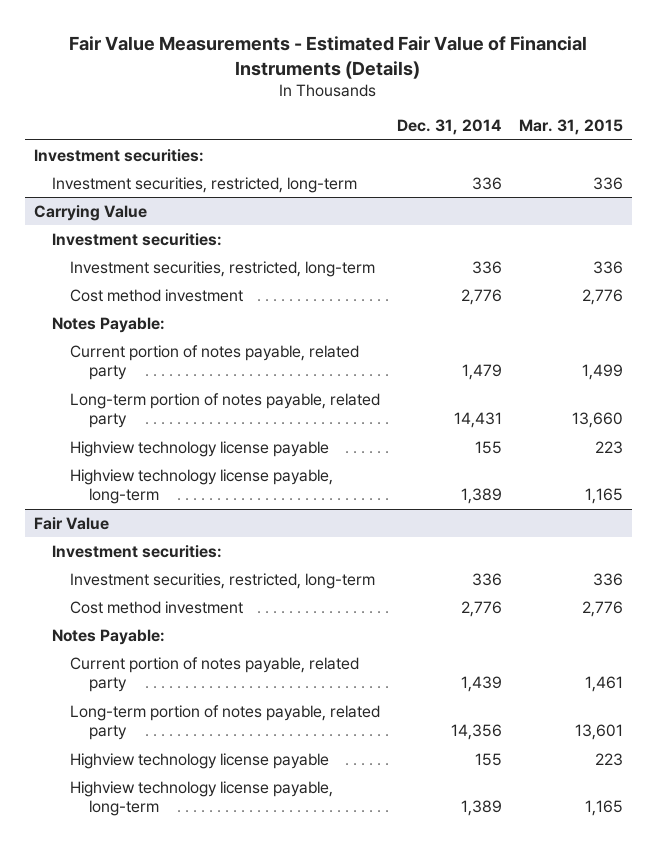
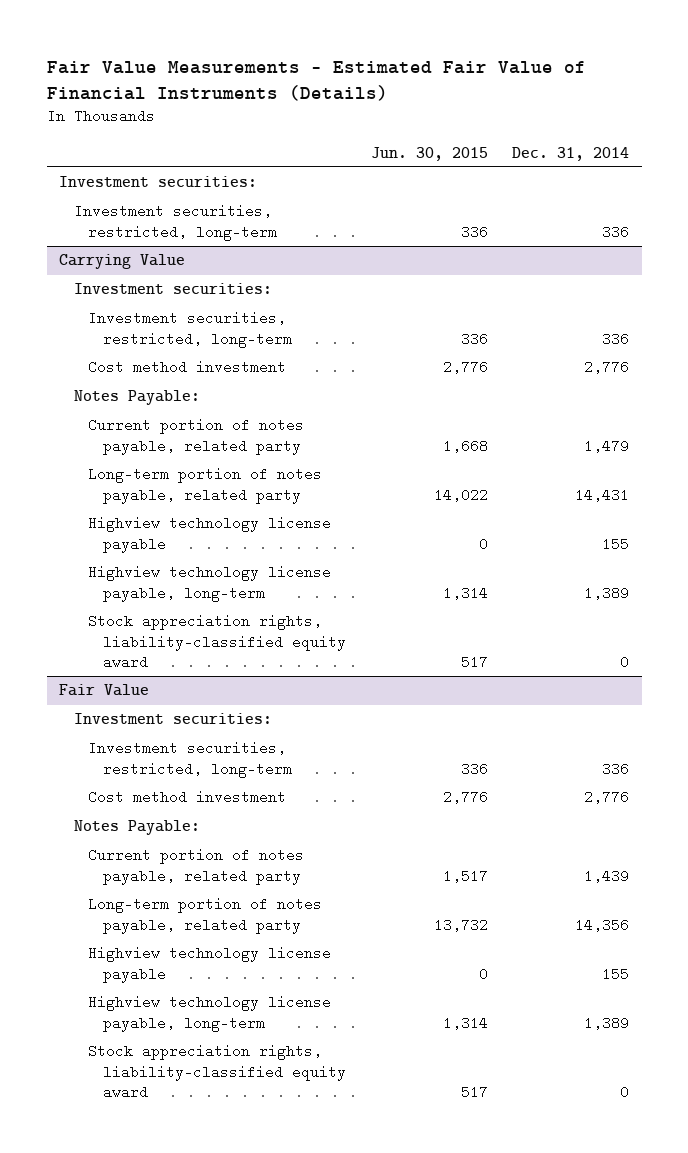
[519,119,624,136] Mar. 31, 2015 -> none
none -> [370,146,488,161] Jun. 30, 2015
none -> [88,614,346,669] Stock appreciation rights, liability-classified equity award
none -> [88,1044,346,1099] Stock appreciation rights, liability-classified equity award

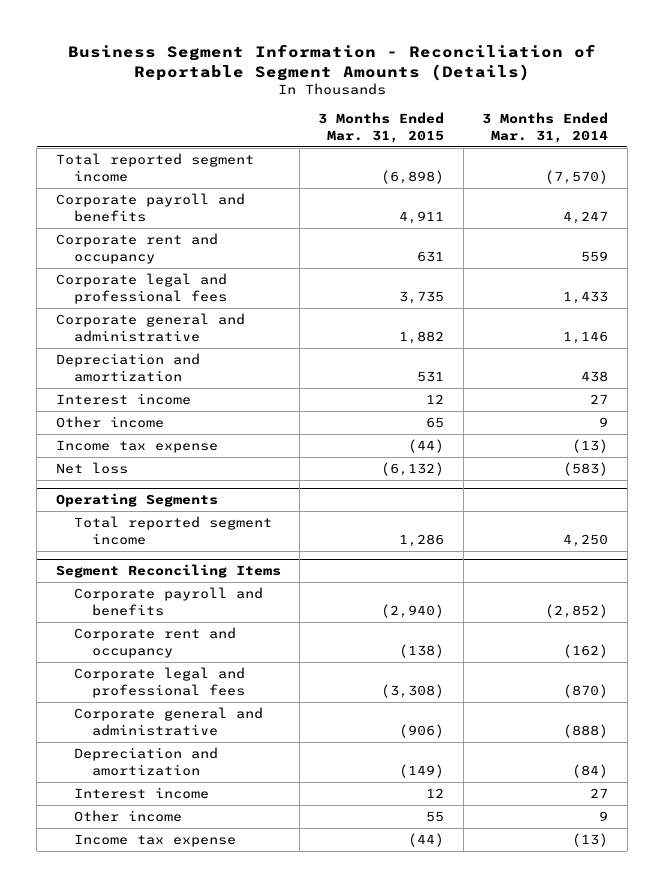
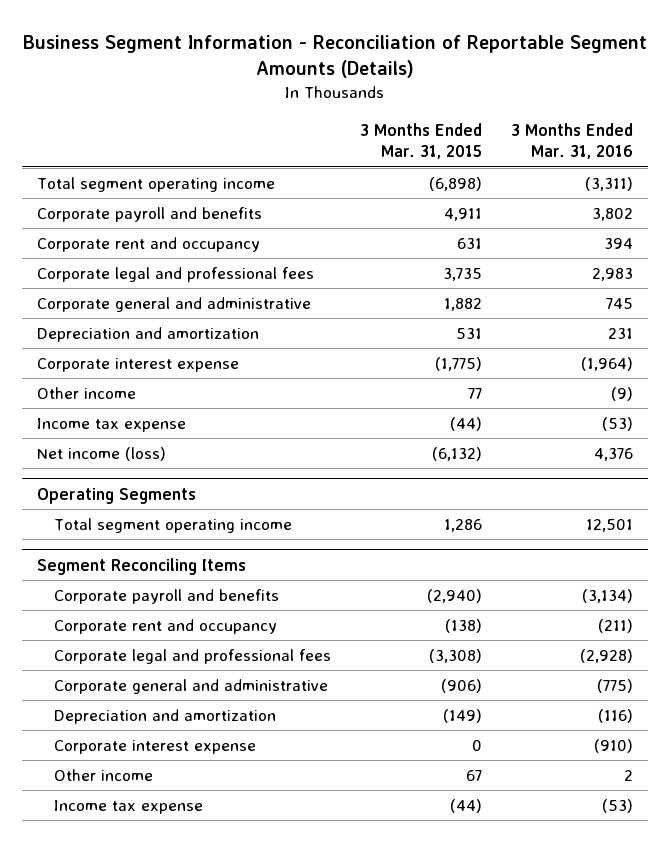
[482,112,609,143] 3 Months Ended Mar. 31, 2014 -> none
none -> [511,122,634,160] 3 Months Ended Mar. 31, 2016
[55,153,254,182] Total reported segment income -> [36,176,275,192] Total segment operating income
[55,393,191,406] Interest income -> none
none -> [36,357,239,372] Corporate interest expense
[426,417,445,429] 65 -> [468,387,483,399] 77
[55,462,128,475] Net loss -> [36,446,166,461] Net income (loss)
[73,516,272,545] Total reported segment income -> [54,517,293,533] Total segment operating income
[73,787,209,800] Interest income -> none
none -> [54,739,257,754] Corporate interest expense
[426,811,445,823] 55 -> [466,769,483,781] 67

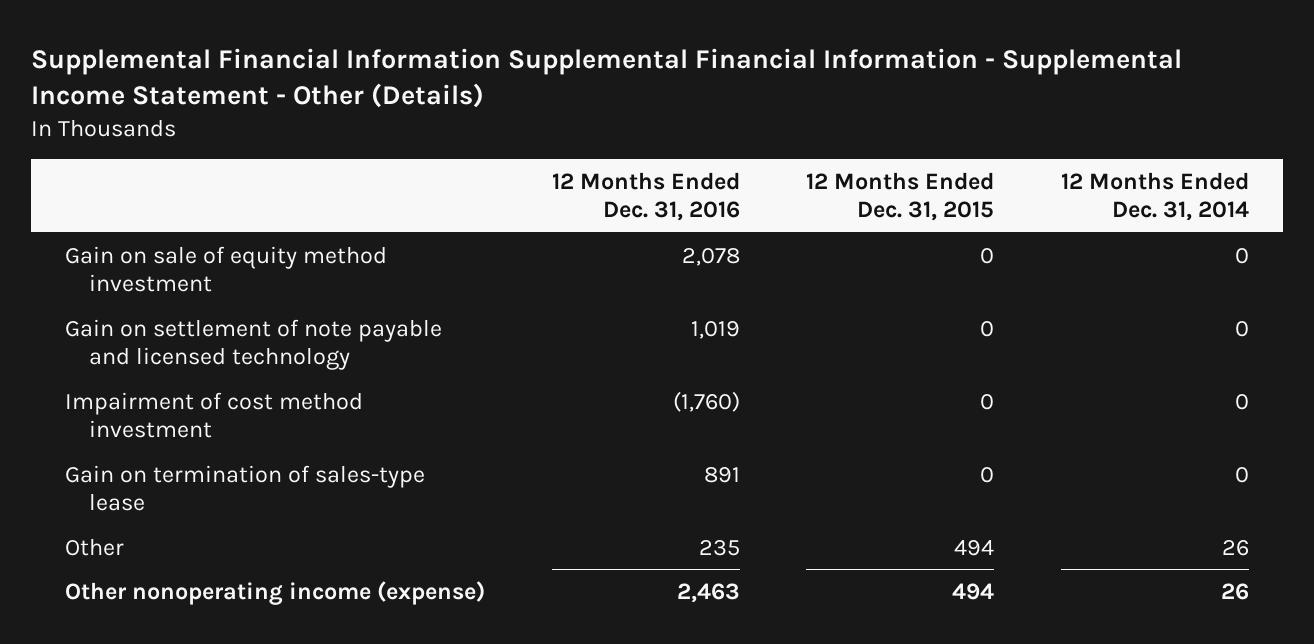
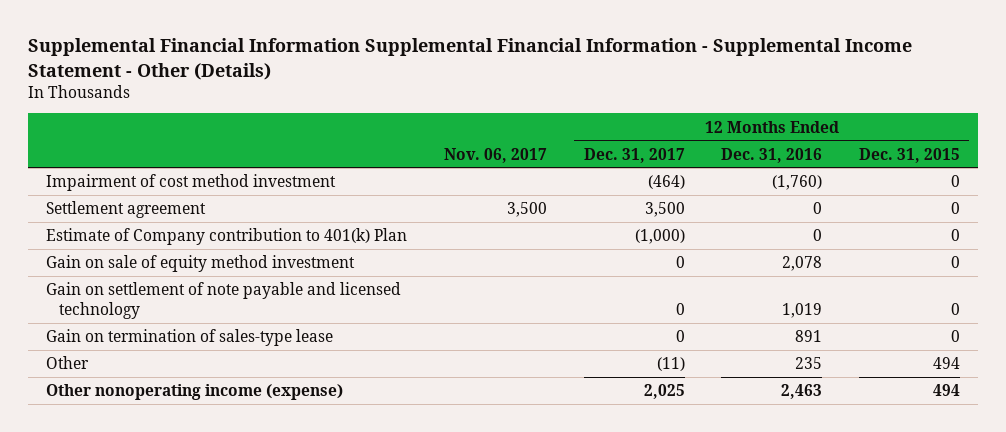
[1061,171,1250,222] 12 Months Ended Dec. 31, 2014 -> none
none -> [443,147,547,163] Nov. 06, 2017
none -> [583,147,685,163] Dec. 31, 2017
[64,391,363,439] Impairment of cost method investment -> [46,174,337,192] Impairment of cost method investment
none -> [46,201,207,219] Settlement agreement
none -> [46,228,408,246] Estimate of Company contribution to 401(k) Plan

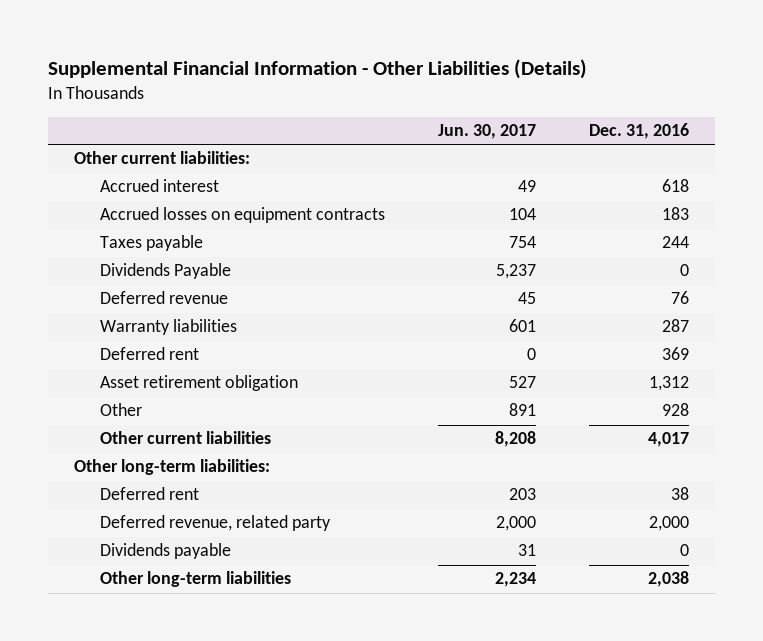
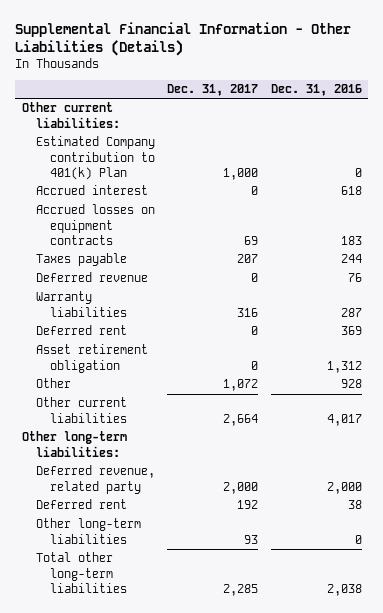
[437,124,536,140] Jun. 30, 2017 -> none
none -> [167,84,259,97] Dec. 31, 2017
none -> [35,136,155,181] Estimated Company contribution to 401(k) Plan
[100,263,232,280] Dividends Payable -> none
[100,543,232,560] Dividends payable -> none
[100,487,200,501] Deferred rent -> [35,499,127,510] Deferred rent
[647,571,689,588] 2,038 -> [354,534,362,544] 0
none -> [35,552,127,594] Total other long-term liabilities

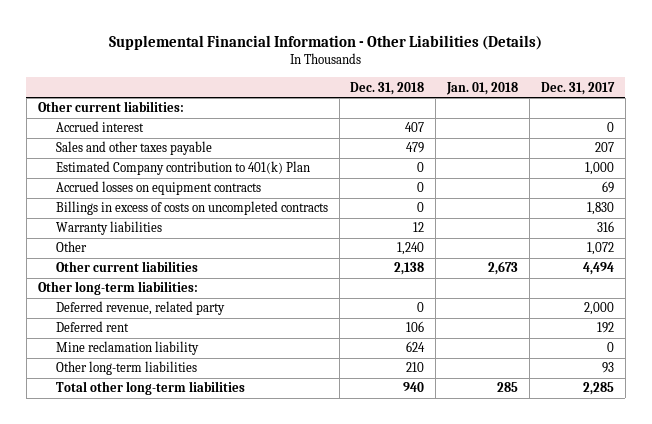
[270,84,362,97] Dec. 31, 2016 -> none
none -> [350,81,425,95] Dec. 31, 2018
none -> [446,81,519,95] Jan. 01, 2018
none -> [55,141,212,156] Sales and other taxes payable
[35,136,155,181] Estimated Company contribution to 401(k) Plan -> [55,161,310,176] Estimated Company contribution to 401(k) Plan
[35,253,127,267] Taxes payable -> none
[35,272,148,283] Deferred revenue -> none
none -> [55,201,328,216] Billings in excess of costs on uncompleted contracts
[35,325,127,336] Deferred rent -> none
[35,344,148,373] Asset retirement obligation -> none
[223,413,259,426] 2,664 -> [583,262,615,276] 4,494
none -> [55,341,199,356] Mine reclamation liability

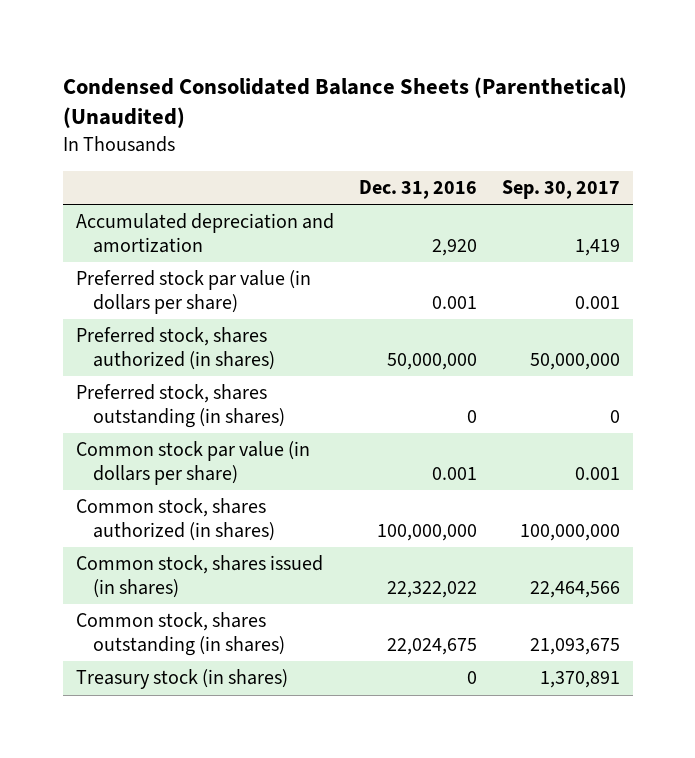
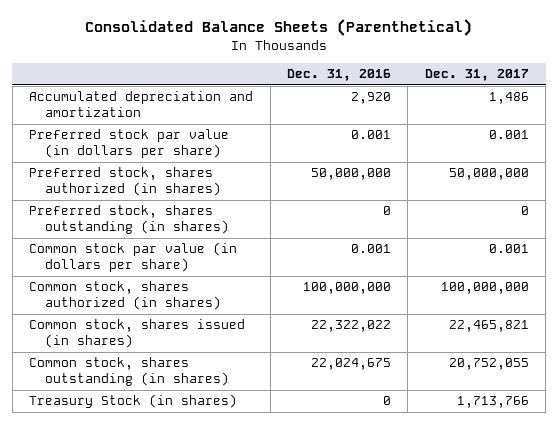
[62,76,627,129] Condensed Consolidated Balance Sheets (Parenthetical) (Unaudited) -> [85,19,473,37] Consolidated Balance Sheets (Parenthetical)
[501,179,620,199] Sep. 30, 2017 -> none
none -> [424,69,529,82] Dec. 31, 2017
[75,669,288,690] Treasury stock (in shares) -> [29,394,238,409] Treasury Stock (in shares)

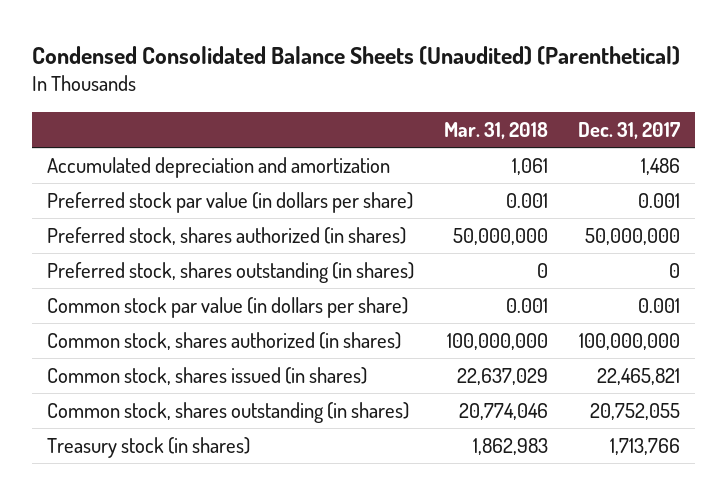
[85,19,473,37] Consolidated Balance Sheets (Parenthetical) -> [31,45,680,65] Condensed Consolidated Balance Sheets (Unaudited) (Parenthetical)
[287,69,392,82] Dec. 31, 2016 -> none
none -> [443,122,548,140] Mar. 31, 2018
[29,394,238,409] Treasury Stock (in shares) -> [46,437,250,459] Treasury stock (in shares)

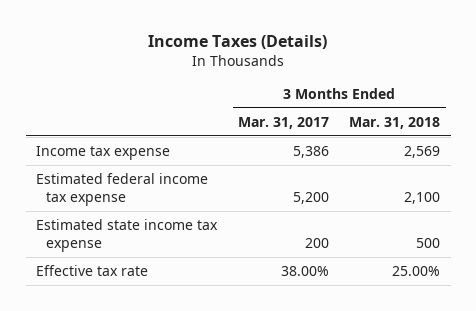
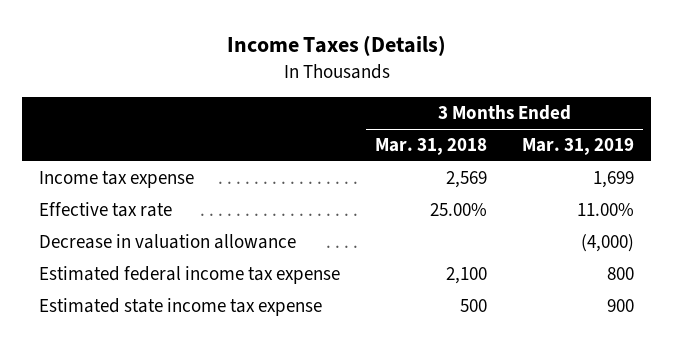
[237,116,329,129] Mar. 31, 2017 -> none
none -> [521,138,634,156] Mar. 31, 2019
[35,264,148,276] Effective tax rate -> [39,202,173,218] Effective tax rate
none -> [39,234,297,250] Decrease in valuation allowance

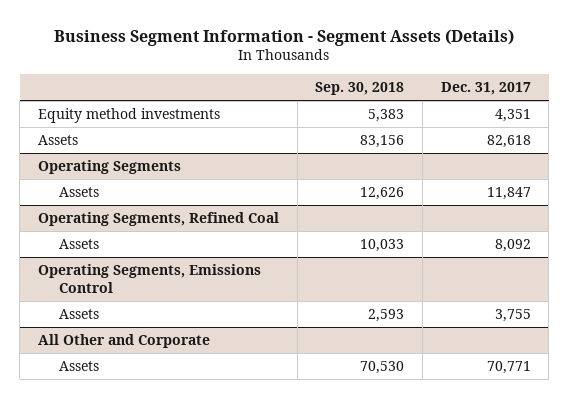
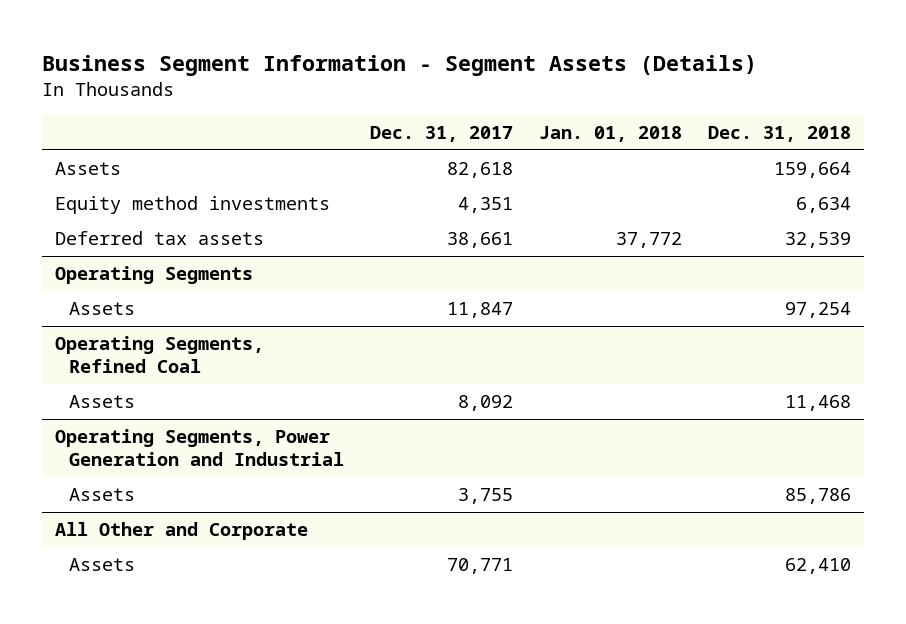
[315,82,405,96] Sep. 30, 2018 -> none
none -> [539,125,683,142] Jan. 01, 2018
none -> [708,125,852,142] Dec. 31, 2018
[37,108,220,124] Equity method investments -> [54,196,330,215] Equity method investments
none -> [54,231,264,246] Deferred tax assets
[37,264,261,293] Operating Segments, Emissions Control -> none
none -> [54,429,344,466] Operating Segments, Power Generation and Industrial

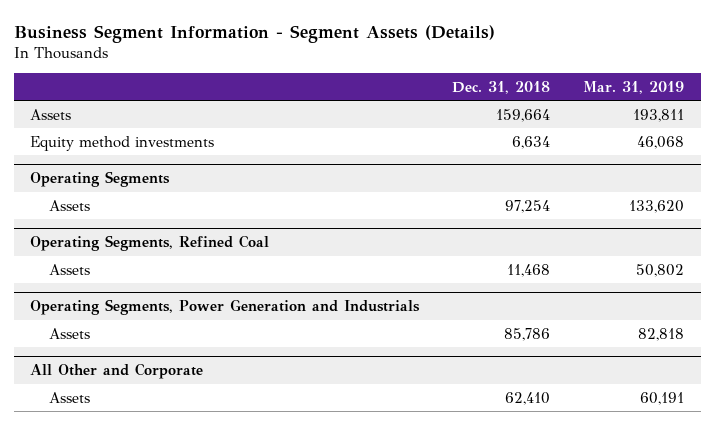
[369,125,513,142] Dec. 31, 2017 -> none
[539,125,683,142] Jan. 01, 2018 -> none
none -> [583,80,685,94] Mar. 31, 2019
[54,231,264,246] Deferred tax assets -> none
[54,429,344,466] Operating Segments, Power Generation and Industrial -> [30,299,421,316] Operating Segments, Power Generation and Industrials

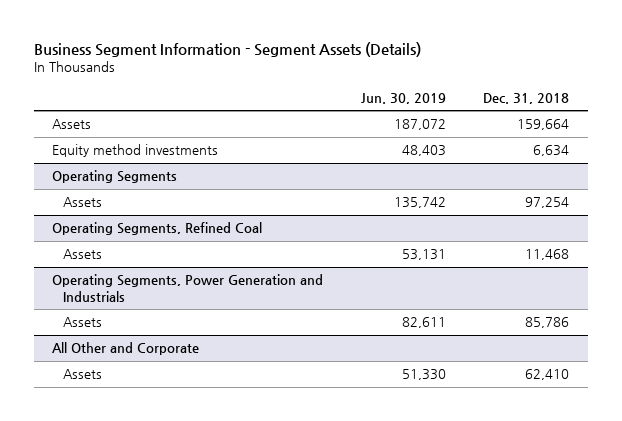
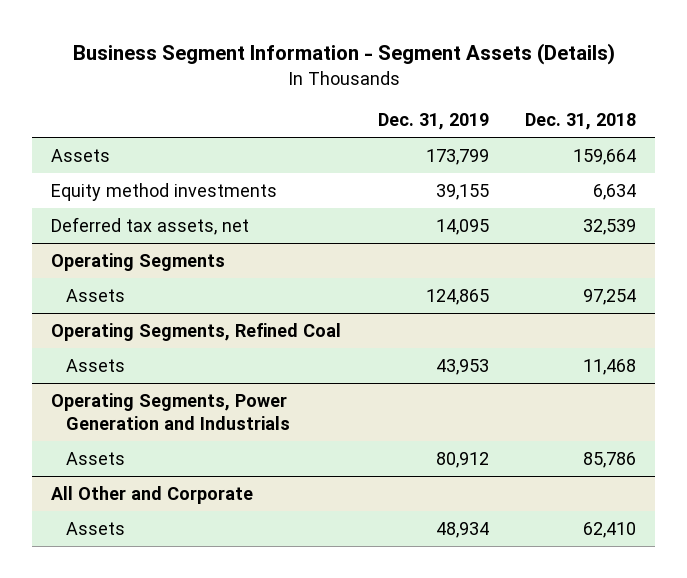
[360,92,446,104] Jun. 30, 2019 -> none
none -> [377,113,489,131] Dec. 31, 2019
none -> [50,216,249,235] Deferred tax assets, net

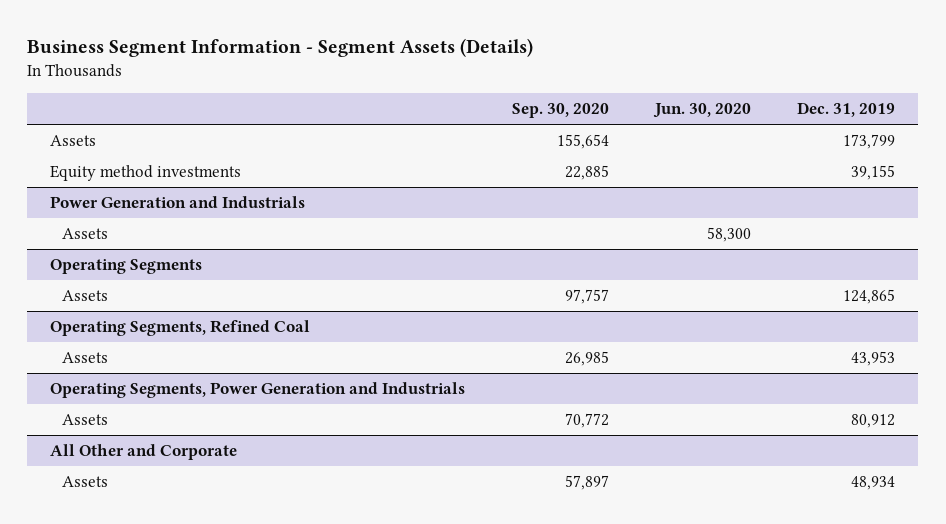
[525,113,637,131] Dec. 31, 2018 -> none
none -> [511,102,609,118] Sep. 30, 2020
none -> [652,102,751,118] Jun. 30, 2020
[50,216,249,235] Deferred tax assets, net -> none
none -> [50,196,306,209] Power Generation and Industrials
none -> [62,228,109,240] Assets

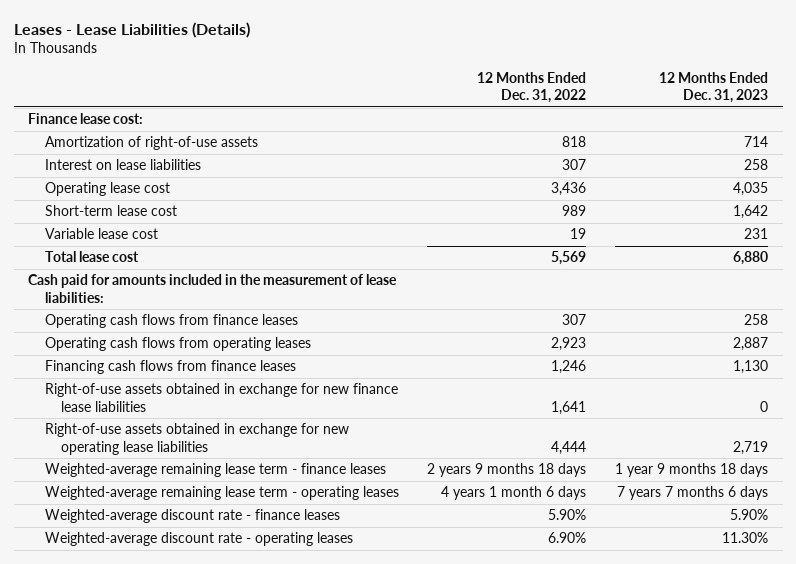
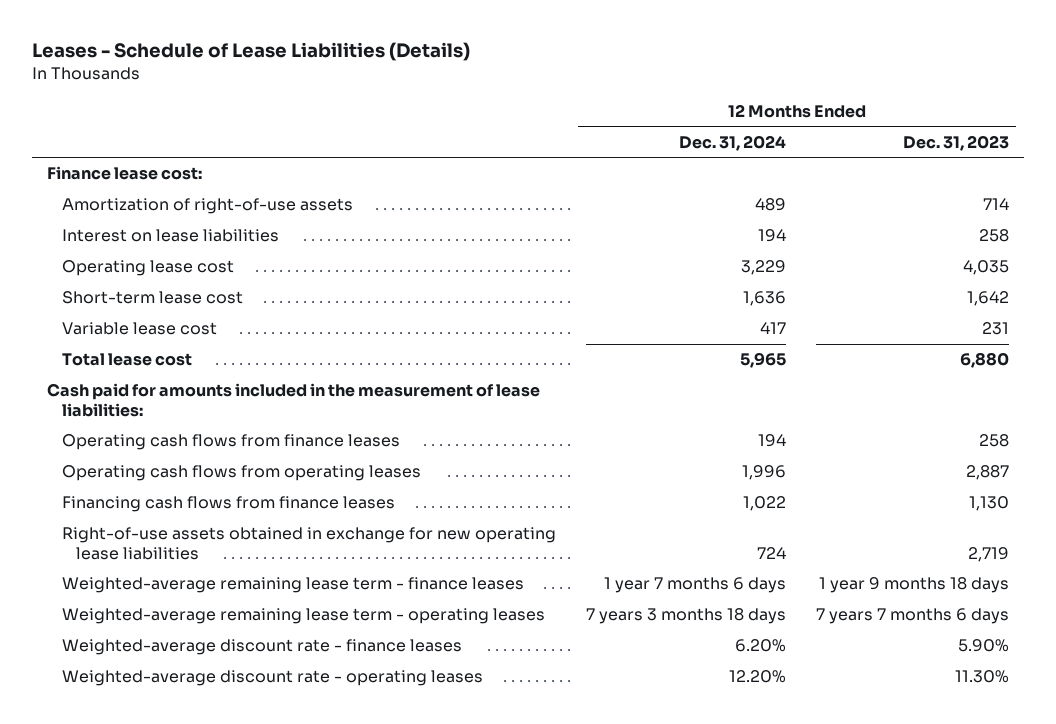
[13,21,250,38] Leases - Lease Liabilities (Details) -> [32,42,471,62] Leases - Schedule of Lease Liabilities (Details)
[477,71,587,104] 12 Months Ended Dec. 31, 2022 -> none
none -> [678,134,786,151] Dec. 31, 2024
[44,383,398,412] Right-of-use assets obtained in exchange for new finance lease liabilities -> none

